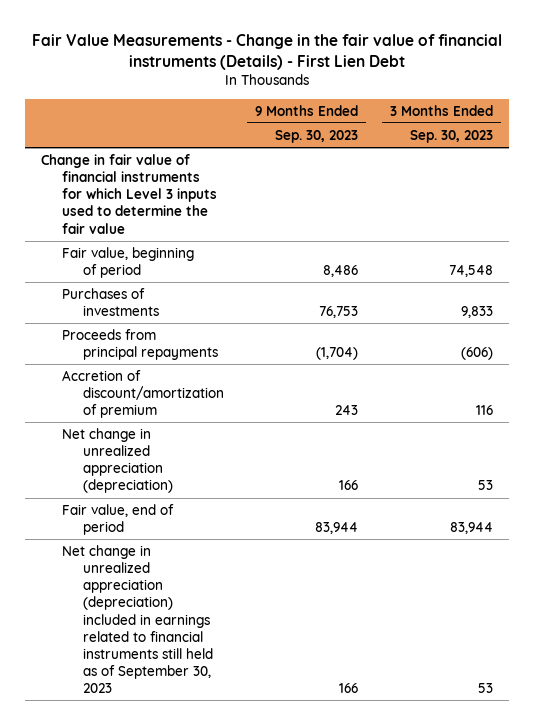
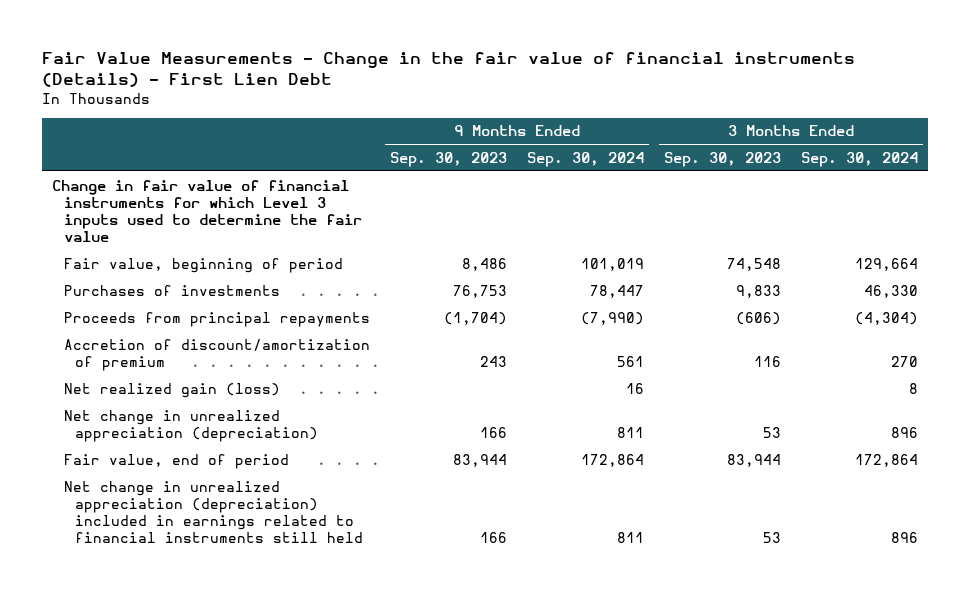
none -> [527,151,645,167] Sep. 30, 2024
none -> [801,151,919,167] Sep. 30, 2024
none -> [63,382,280,398] Net realized gain (loss)
[61,544,213,694] Net change in unrealized appreciation (depreciation) included in earnings related to financial instruments still held as of September 30, 2023 -> [63,480,363,544] Net change in unrealized appreciation (depreciation) included in earnings related to financial instruments still held

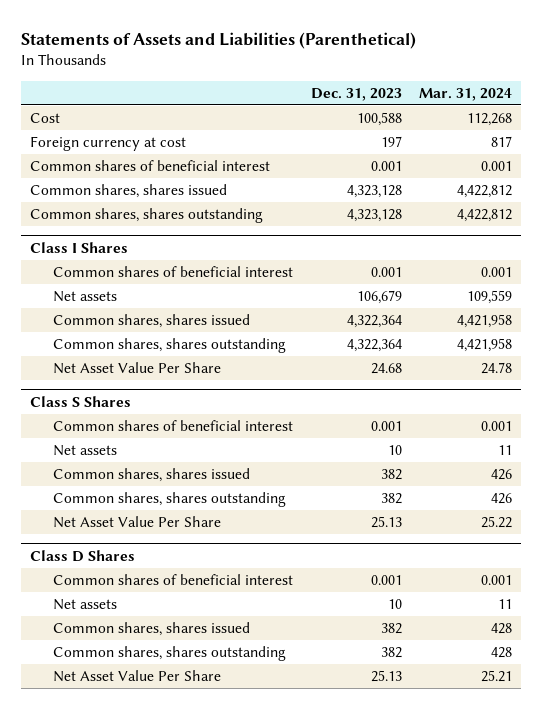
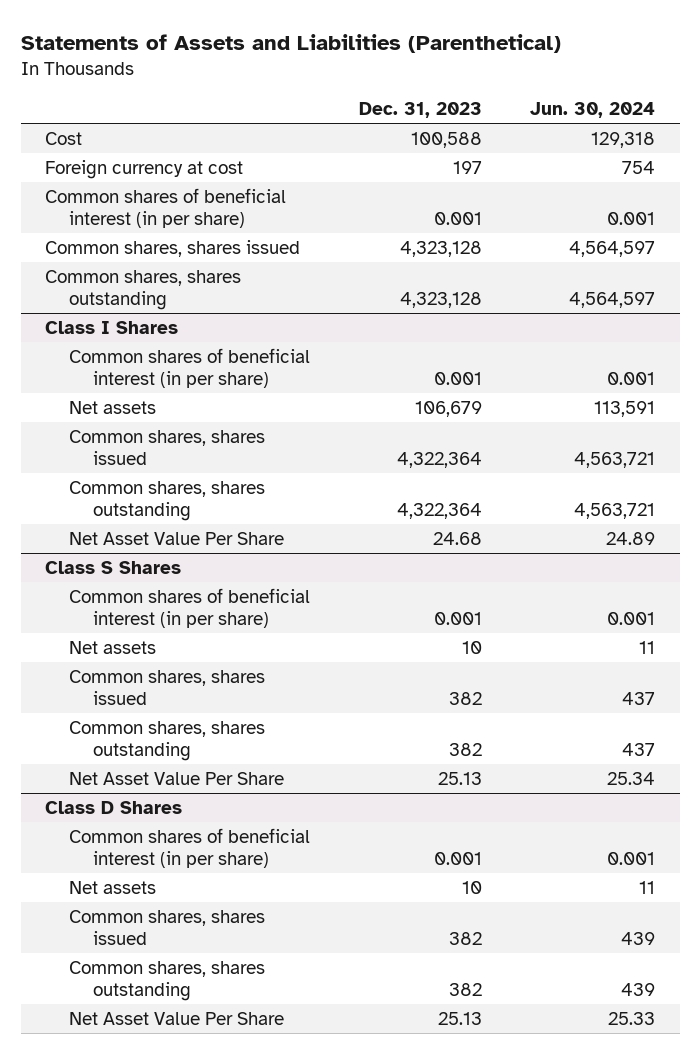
[419,87,513,101] Mar. 31, 2024 -> none
none -> [530,101,656,118] Jun. 30, 2024
[29,159,270,171] Common shares of beneficial interest -> [44,188,286,228] Common shares of beneficial interest (in per share)
[52,265,293,277] Common shares of beneficial interest -> [68,348,310,388] Common shares of beneficial interest (in per share)
[52,419,293,431] Common shares of beneficial interest -> [68,588,310,628] Common shares of beneficial interest (in per share)
[52,573,293,585] Common shares of beneficial interest -> [68,828,310,868] Common shares of beneficial interest (in per share)

